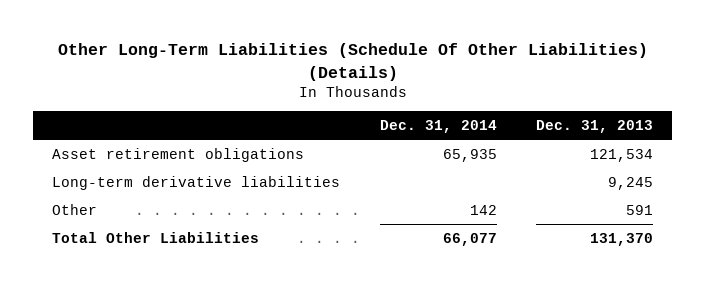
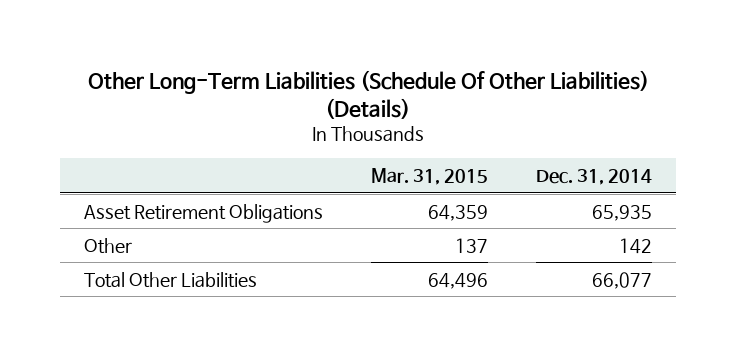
[535,119,653,133] Dec. 31, 2013 -> none
none -> [370,168,488,186] Mar. 31, 2015
[52,175,341,190] Long-term derivative liabilities -> none
[52,147,305,162] Asset retirement obligations -> [84,203,324,223] Asset Retirement Obligations

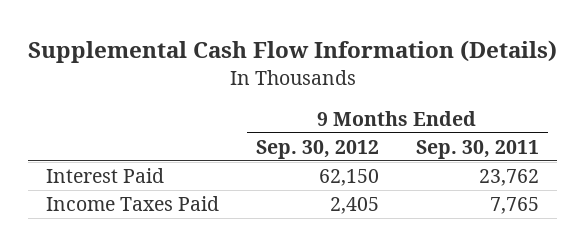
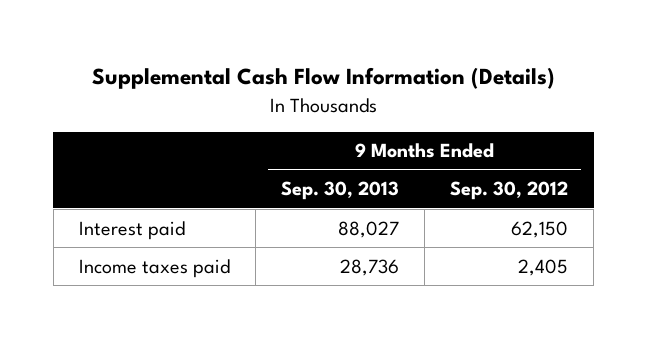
[415,139,539,159] Sep. 30, 2011 -> none
none -> [281,181,400,201] Sep. 30, 2013
[46,168,165,184] Interest Paid -> [79,220,186,240] Interest paid
[46,196,220,212] Income Taxes Paid -> [79,258,231,278] Income taxes paid

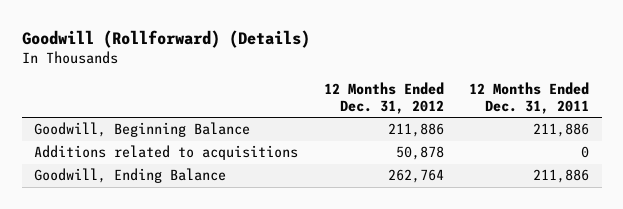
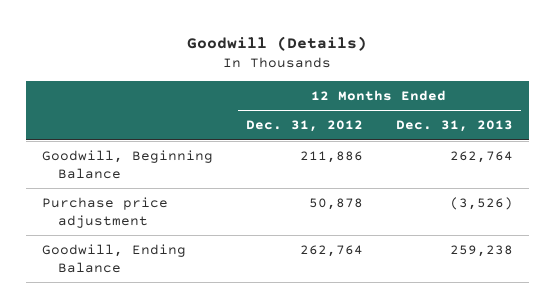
[21,29,310,48] Goodwill (Rollforward) (Details) -> [187,35,368,51] Goodwill (Details)
[469,82,590,114] 12 Months Ended Dec. 31, 2011 -> none
none -> [395,120,513,133] Dec. 31, 2013
[34,145,299,161] Additions related to acquisitions -> [41,196,168,228] Purchase price adjustment

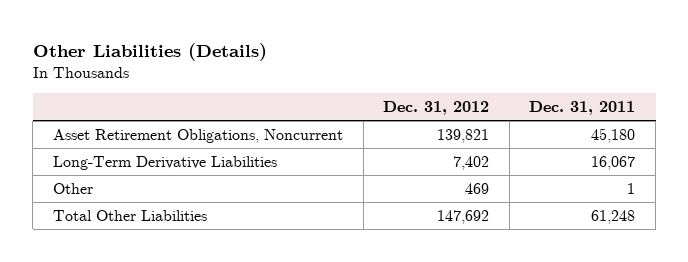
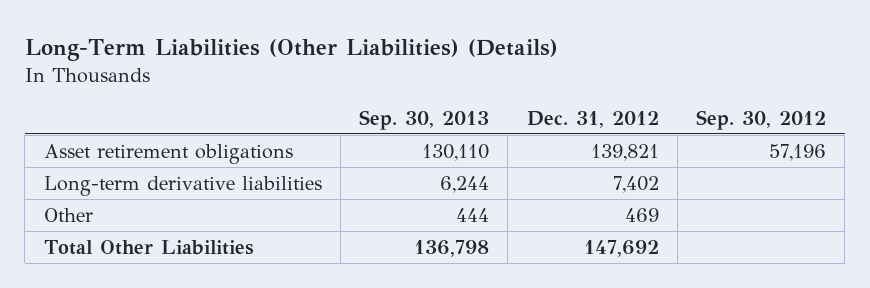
[32,42,267,61] Other Liabilities (Details) -> [24,39,558,62] Long-Term Liabilities (Other Liabilities) (Details)
[529,101,636,116] Dec. 31, 2011 -> none
none -> [359,109,490,130] Sep. 30, 2013
none -> [696,109,827,130] Sep. 30, 2012
[52,128,343,143] Asset Retirement Obligations, Noncurrent -> [43,143,293,164] Asset retirement obligations
[52,155,277,170] Long-Term Derivative Liabilities -> [43,175,322,196] Long-term derivative liabilities

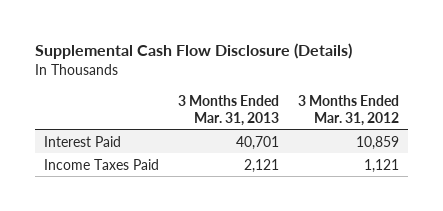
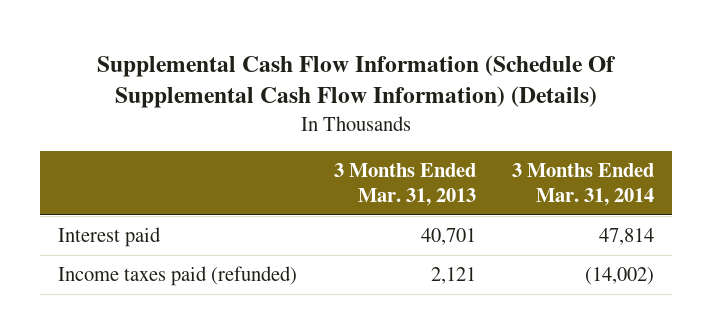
[34,43,352,60] Supplemental Cash Flow Disclosure (Details) -> [97,54,617,109] Supplemental Cash Flow Information (Schedule Of Supplemental Cash Flow Information) (Details)
[297,94,399,126] 3 Months Ended Mar. 31, 2012 -> none
none -> [511,163,654,206] 3 Months Ended Mar. 31, 2014
[43,135,121,147] Interest Paid -> [58,227,162,248] Interest paid
[43,158,159,170] Income Taxes Paid -> [58,266,298,287] Income taxes paid (refunded)

